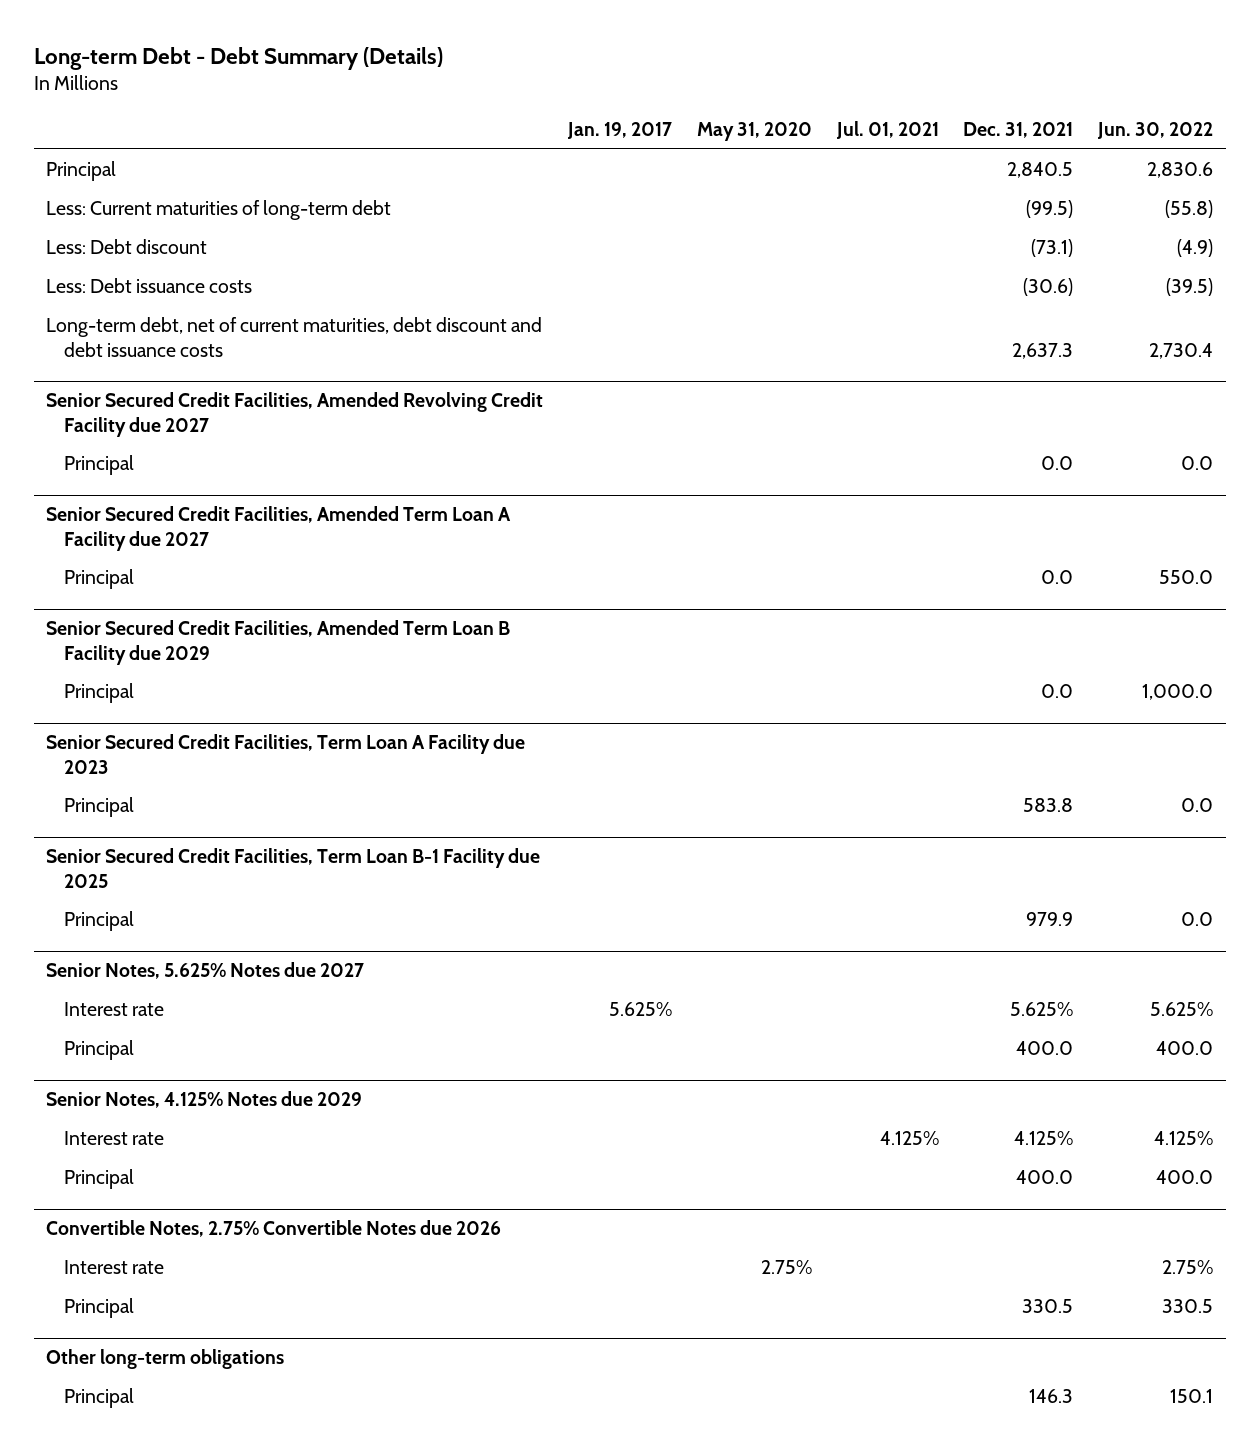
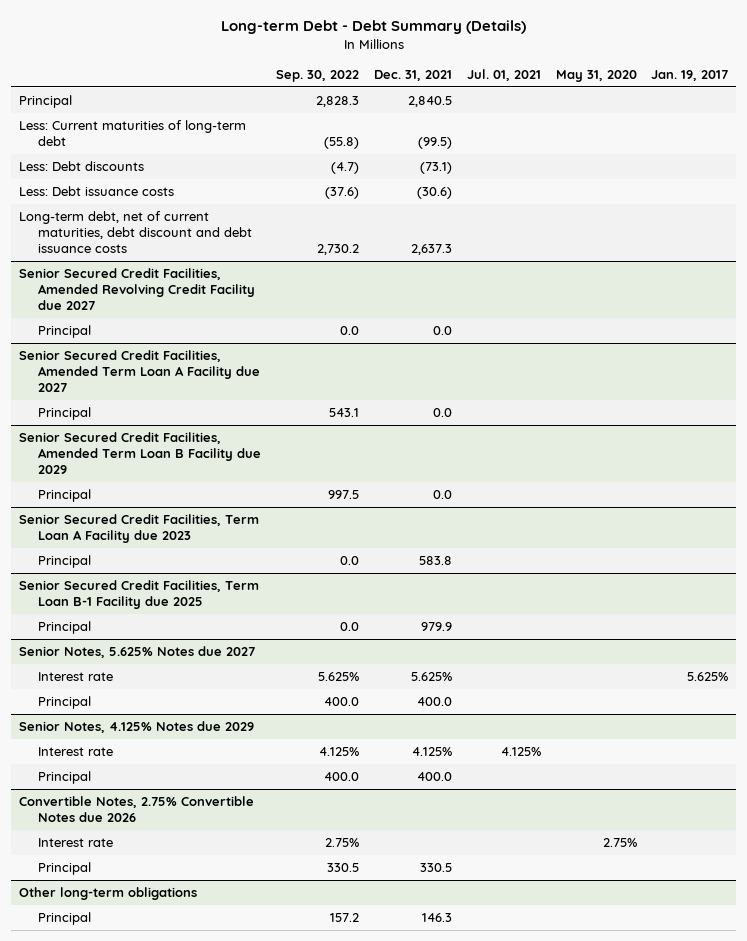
[1097,121,1214,139] Jun. 30, 2022 -> none
none -> [276,69,360,82] Sep. 30, 2022
[45,239,207,255] Less: Debt discount -> [18,160,144,171] Less: Debt discounts

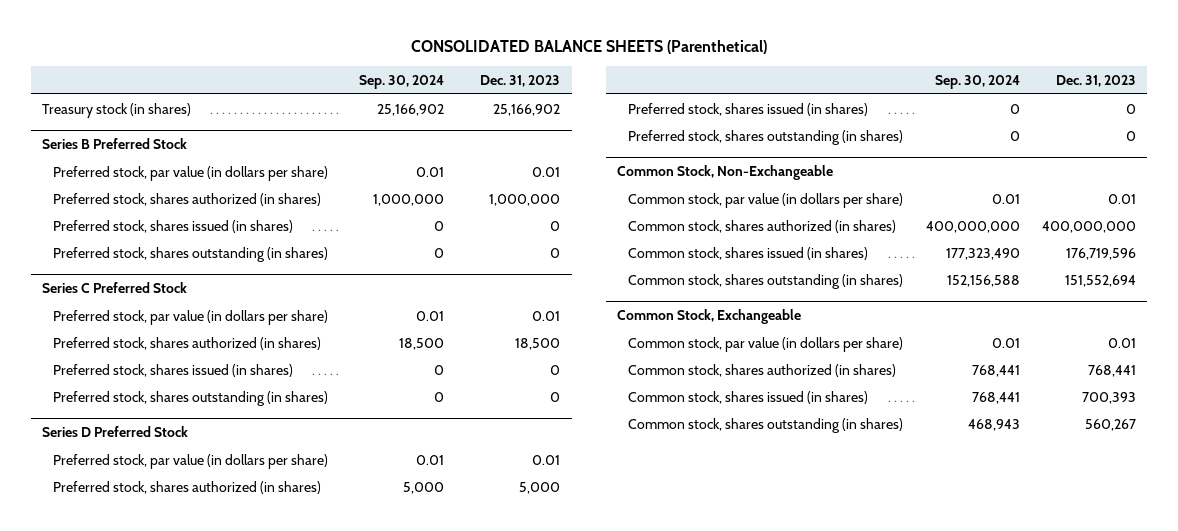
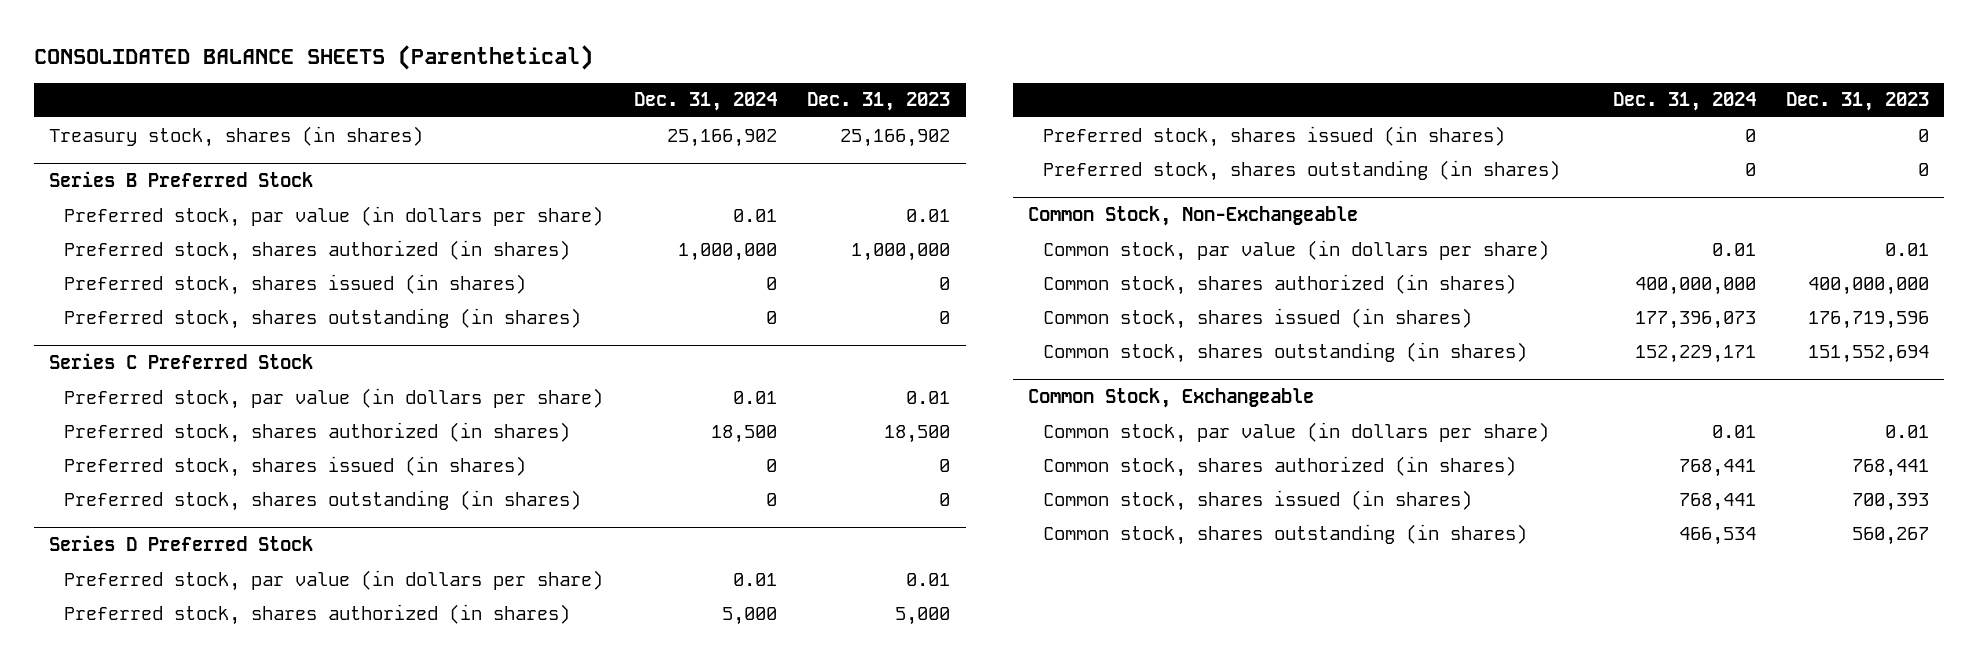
[359,74,445,89] Sep. 30, 2024 -> none
none -> [633,92,777,112] Dec. 31, 2024
[41,102,191,118] Treasury stock (in shares) -> [49,125,424,147] Treasury stock, shares (in shares)

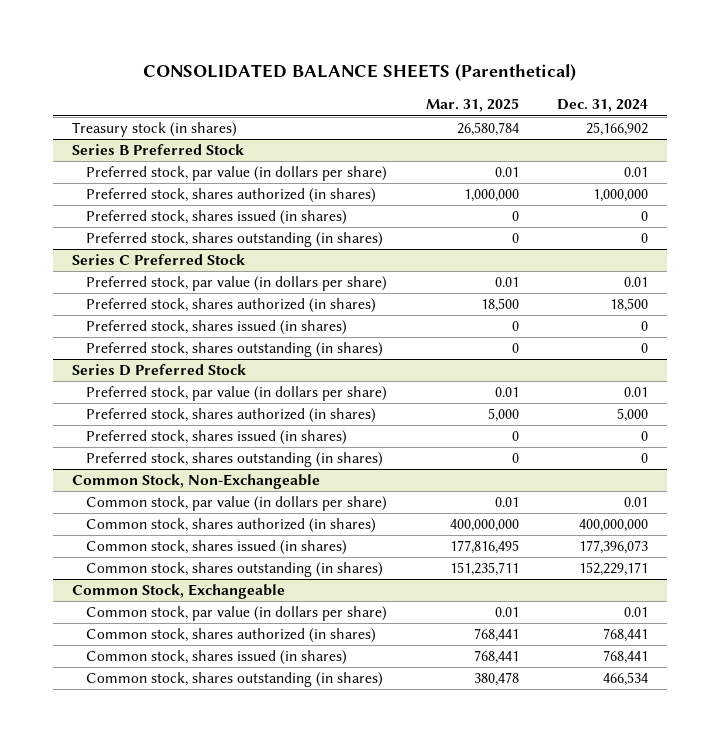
[807,92,951,112] Dec. 31, 2023 -> none
none -> [425,98,519,113] Mar. 31, 2025
[49,125,424,147] Treasury stock, shares (in shares) -> [72,122,238,138] Treasury stock (in shares)

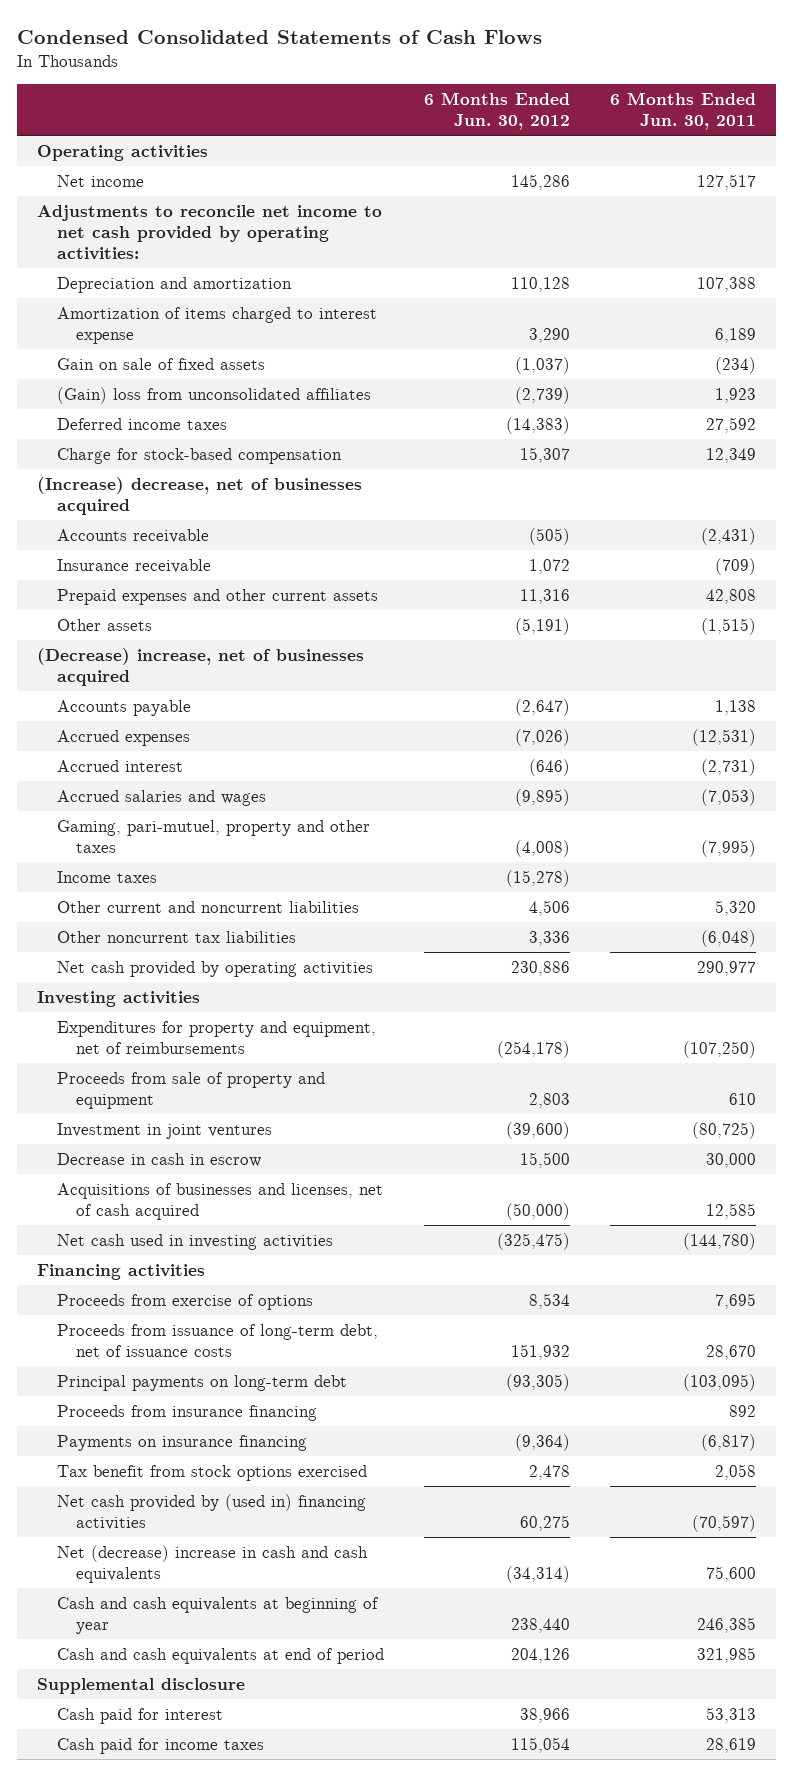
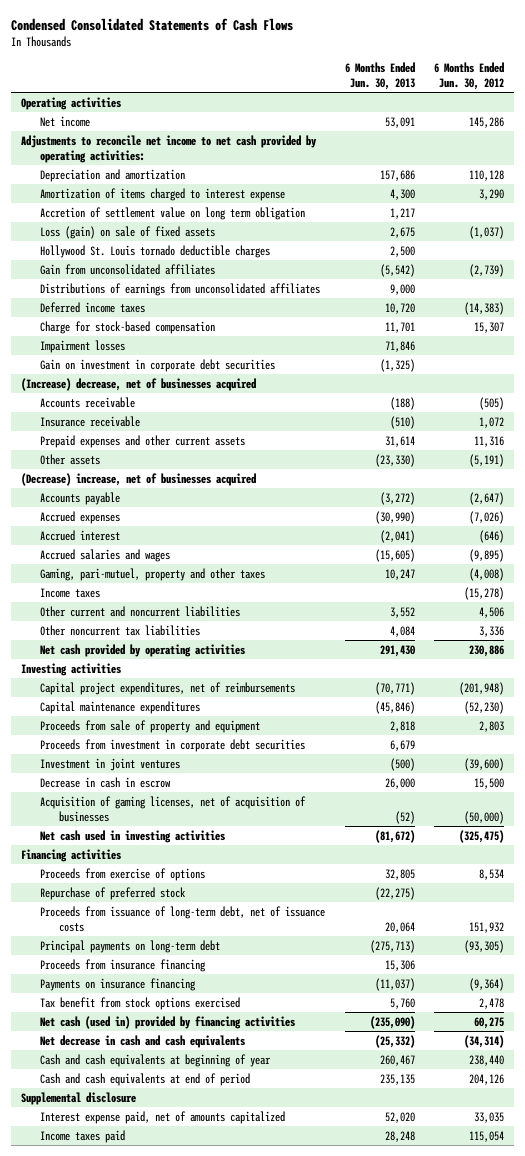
[609,92,756,131] 6 Months Ended Jun. 30, 2011 -> none
none -> [344,62,415,91] 6 Months Ended Jun. 30, 2013
none -> [40,206,306,220] Accretion of settlement value on long term obligation
[56,358,265,371] Gain on sale of fixed assets -> [40,225,216,239] Loss (gain) on sale of fixed assets
none -> [40,244,271,258] Hollywood St. Louis tornado deductible charges
[56,387,371,405] (Gain) loss from unconsolidated affiliates -> [40,263,216,275] Gain from unconsolidated affiliates
none -> [40,282,321,296] Distributions of earnings from unconsolidated affiliates
none -> [40,339,126,353] Impairment losses
none -> [40,358,276,372] Gain on investment in corporate debt securities
[56,1021,376,1055] Expenditures for property and equipment, net of reimbursements -> [40,681,296,695] Capital project expenditures, net of reimbursements
[496,1041,570,1059] (254,178) -> [459,681,505,695] (201,948)
none -> [40,700,201,714] Capital maintenance expenditures
none -> [40,738,306,752] Proceeds from investment in corporate debt securities
[56,1183,383,1221] Acquisitions of businesses and licenses, net of cash acquired -> [40,795,307,822] Acquisition of gaming licenses, net of acquisition of businesses
none -> [40,886,187,900] Repurchase of preferred stock
[56,1494,366,1531] Net cash provided by (used in) financing activities -> [40,1015,296,1029] Net cash (used in) provided by financing activities
[56,1545,368,1584] Net (decrease) increase in cash and cash equivalents -> [40,1034,246,1048] Net decrease in cash and cash equivalents
[56,1708,223,1725] Cash paid for interest -> [40,1110,286,1124] Interest expense paid, net of amounts capitalized
[519,1708,570,1724] 38,966 -> [474,1111,505,1123] 33,035
[56,1738,264,1755] Cash paid for income taxes -> [40,1129,126,1143] Income taxes paid

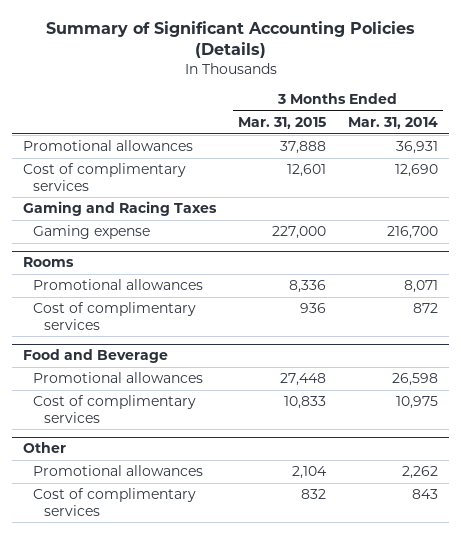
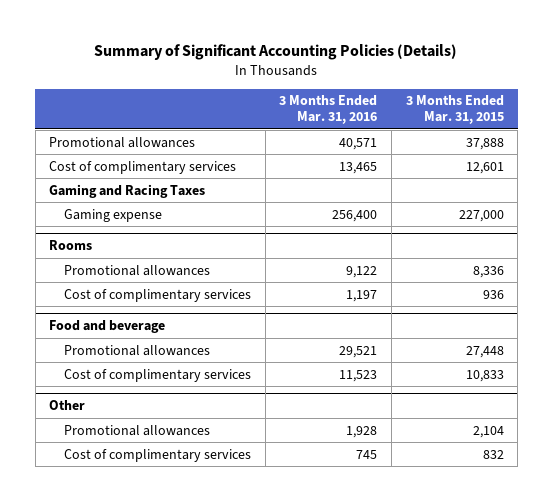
[347,117,438,130] Mar. 31, 2014 -> none
none -> [279,95,378,125] 3 Months Ended Mar. 31, 2016
[23,349,169,364] Food and Beverage -> [49,320,166,334] Food and beverage

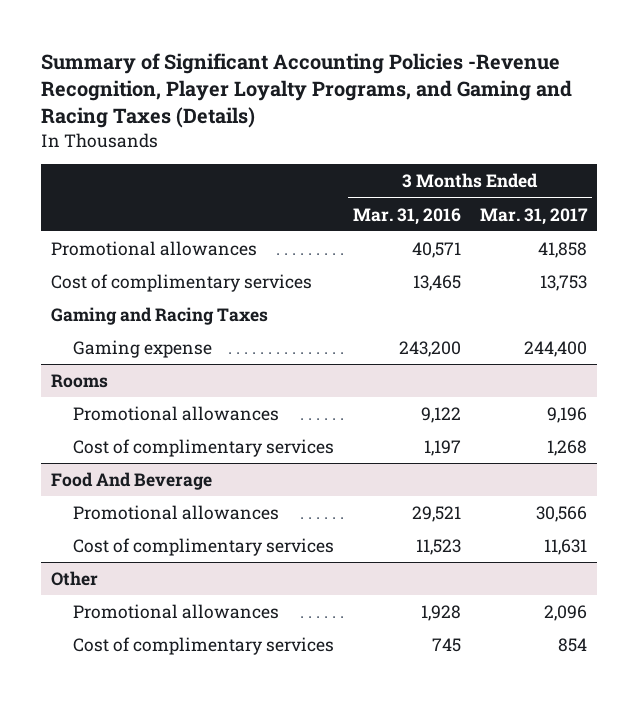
[94,44,458,61] Summary of Significant Accounting Policies (Details) -> [41,52,573,129] Summary of Significant Accounting Policies -Revenue Recognition, Player Loyalty Programs, and Gaming and Racing Taxes (Details)
[405,95,504,125] 3 Months Ended Mar. 31, 2015 -> none
none -> [480,207,589,225] Mar. 31, 2017
[332,209,378,222] 256,400 -> [399,340,462,357] 243,200
[49,320,166,334] Food and beverage -> [50,471,212,490] Food And Beverage

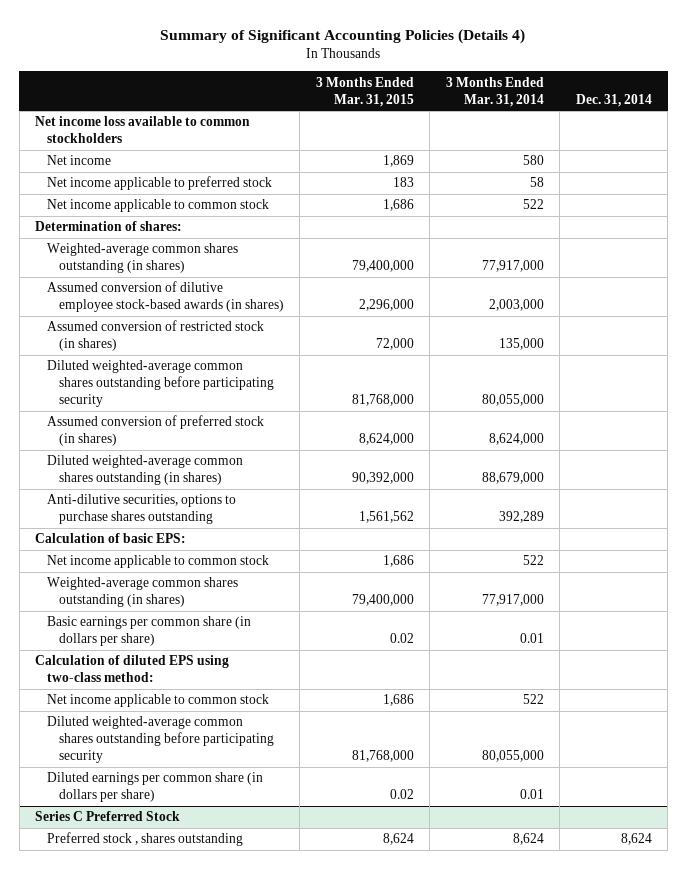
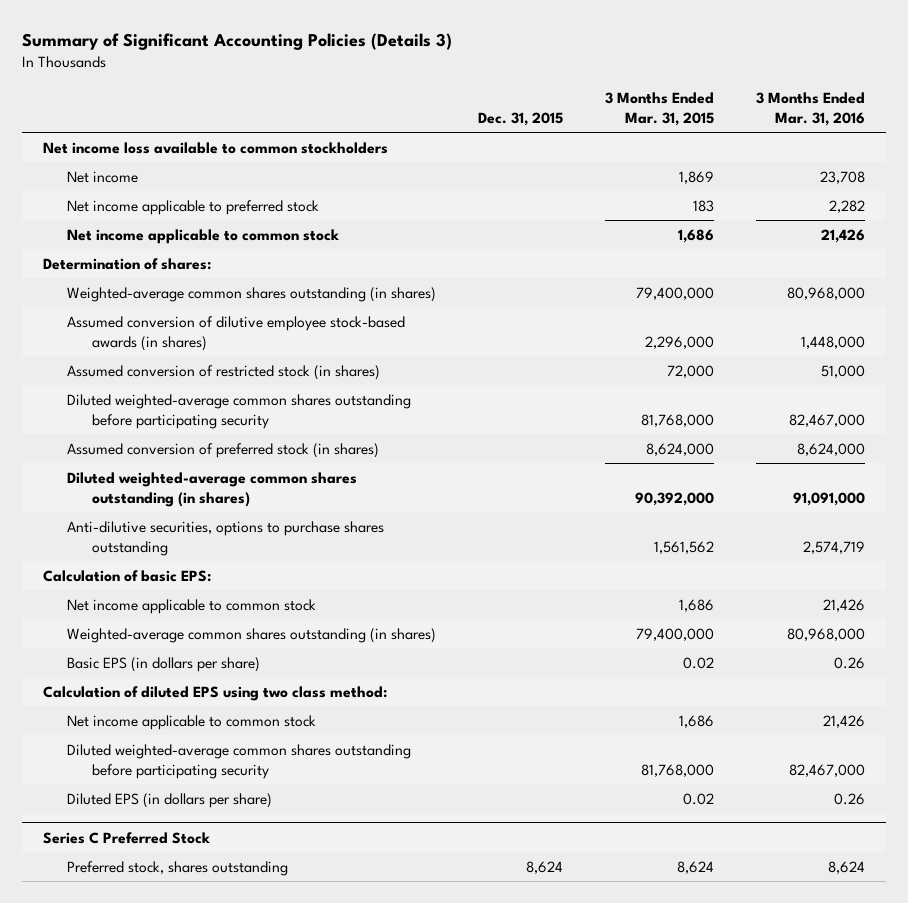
[160,28,526,44] Summary of Significant Accounting Policies (Details 4) -> [22,33,453,51] Summary of Significant Accounting Policies (Details 3)
[445,76,544,107] 3 Months Ended Mar. 31, 2014 -> none
[575,93,652,107] Dec. 31, 2014 -> none
none -> [478,111,564,126] Dec. 31, 2015
none -> [755,91,865,126] 3 Months Ended Mar. 31, 2016
[46,616,251,647] Basic earnings per common share (in dollars per share) -> [67,656,261,672] Basic EPS (in dollars per share)
[35,655,230,683] Calculation of diluted EPS using two-class method: -> [43,685,388,701] Calculation of diluted EPS using two class method:
[46,772,263,803] Diluted earnings per common share (in dollars per share) -> [67,792,273,808] Diluted EPS (in dollars per share)
[46,832,243,847] Preferred stock , shares outstanding -> [67,860,289,876] Preferred stock, shares outstanding

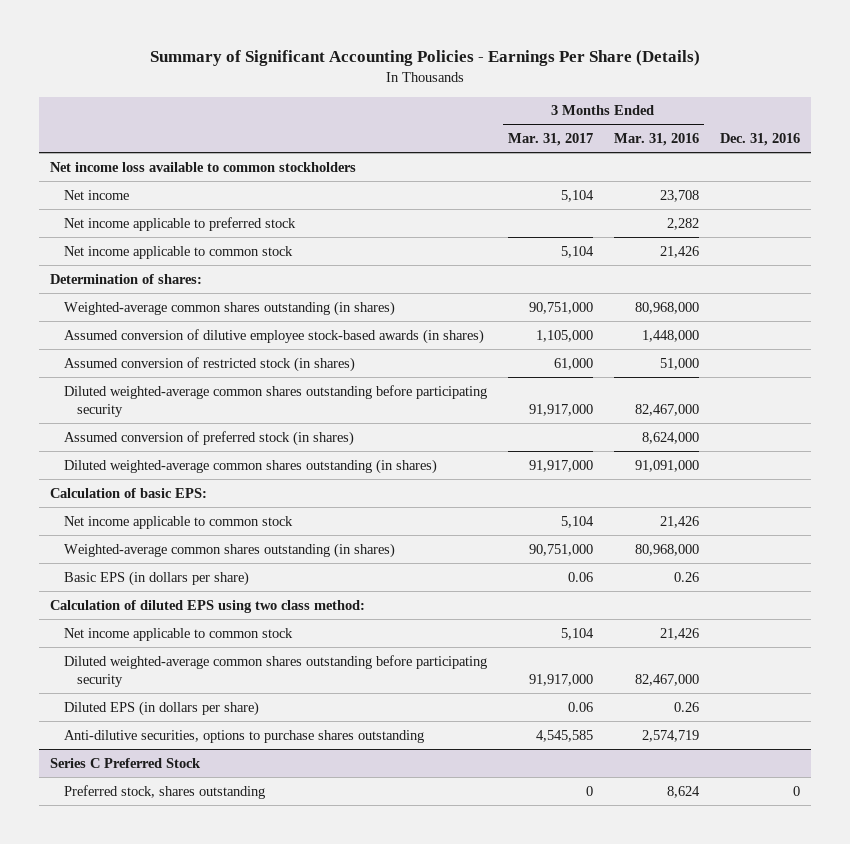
[22,33,453,51] Summary of Significant Accounting Policies (Details 3) -> [150,50,701,67] Summary of Significant Accounting Policies - Earnings Per Share (Details)
[478,111,564,126] Dec. 31, 2015 -> none
[604,91,714,126] 3 Months Ended Mar. 31, 2015 -> none
none -> [507,133,593,147] Mar. 31, 2017
none -> [720,133,801,147] Dec. 31, 2016
[67,520,385,556] Anti-dilutive securities, options to purchase shares outstanding -> [63,729,424,743] Anti-dilutive securities, options to purchase shares outstanding

